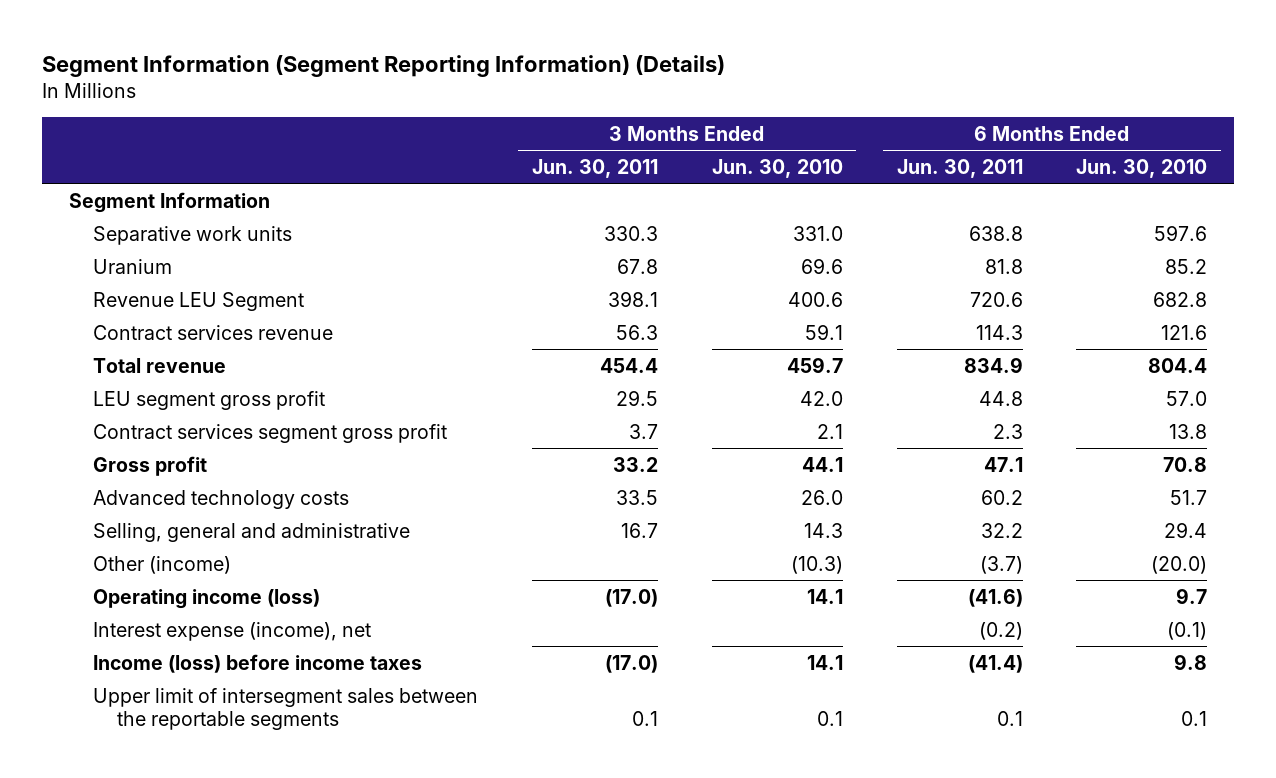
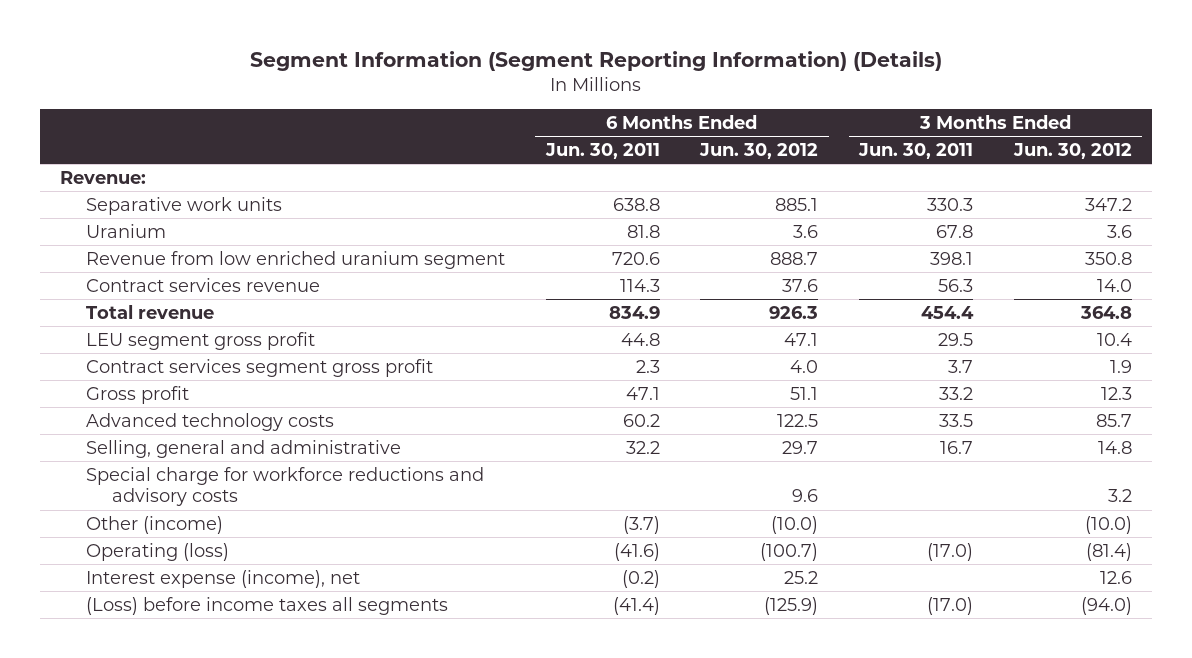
[711,158,843,178] Jun. 30, 2010 -> none
[1076,158,1208,178] Jun. 30, 2010 -> none
none -> [699,142,819,159] Jun. 30, 2012
none -> [1013,142,1133,159] Jun. 30, 2012
[69,191,271,213] Segment Information -> none
none -> [59,170,146,184] Revenue:
[93,291,305,311] Revenue LEU Segment -> [85,250,505,269] Revenue from low enriched uranium segment
none -> [85,466,484,507] Special charge for workforce reductions and advisory costs
[93,588,321,609] Operating income (loss) -> [85,542,229,561] Operating (loss)
[93,687,479,731] Upper limit of intersegment sales between the reportable segments -> none
[93,653,423,673] Income (loss) before income taxes -> [85,596,448,615] (Loss) before income taxes all segments

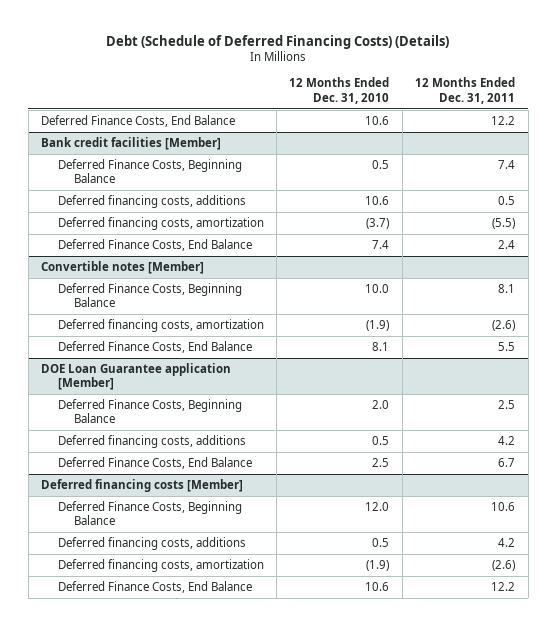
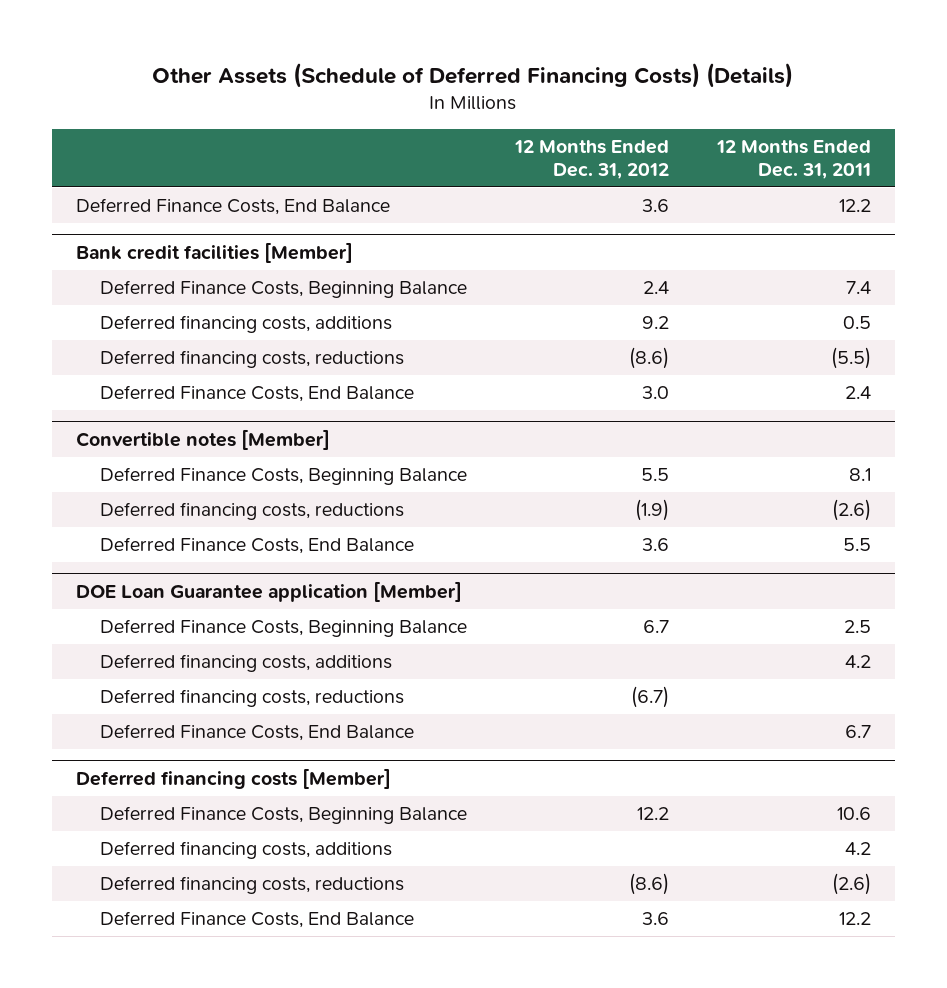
[106,34,450,49] Debt (Schedule of Deferred Financing Costs) (Details) -> [152,62,794,88] Other Assets (Schedule of Deferred Financing Costs) (Details)
[289,77,390,105] 12 Months Ended Dec. 31, 2010 -> none
none -> [514,139,670,180] 12 Months Ended Dec. 31, 2012
[57,216,264,230] Deferred financing costs, amortization -> [100,350,405,369] Deferred financing costs, reductions
[57,318,264,332] Deferred financing costs, amortization -> [100,502,405,521] Deferred financing costs, reductions
none -> [100,689,405,708] Deferred financing costs, reductions
[57,558,264,572] Deferred financing costs, amortization -> [100,876,405,895] Deferred financing costs, reductions

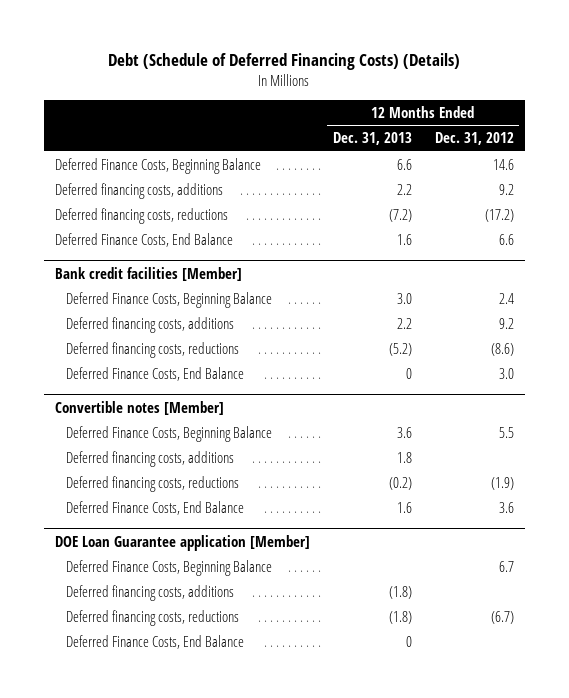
[152,62,794,88] Other Assets (Schedule of Deferred Financing Costs) (Details) -> [108,53,461,71] Debt (Schedule of Deferred Financing Costs) (Details)
[715,139,871,180] 12 Months Ended Dec. 31, 2011 -> none
none -> [332,132,412,146] Dec. 31, 2013
none -> [55,157,262,174] Deferred Finance Costs, Beginning Balance
none -> [55,182,224,199] Deferred financing costs, additions
none -> [55,207,229,224] Deferred financing costs, reductions
[642,199,670,213] 3.6 -> [498,233,514,245] 6.6
none -> [66,450,235,467] Deferred financing costs, additions
[75,767,391,789] Deferred financing costs [Member] -> none
[100,806,468,825] Deferred Finance Costs, Beginning Balance -> none
[100,841,393,860] Deferred financing costs, additions -> none
[100,876,405,895] Deferred financing costs, reductions -> none
[100,911,415,929] Deferred Finance Costs, End Balance -> none

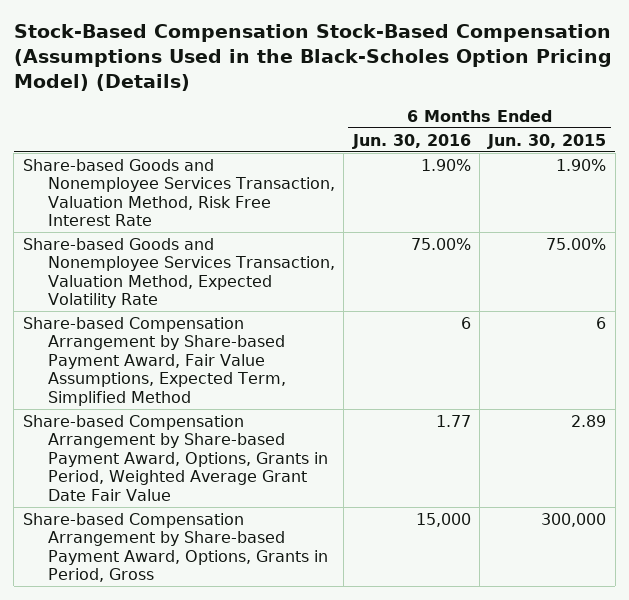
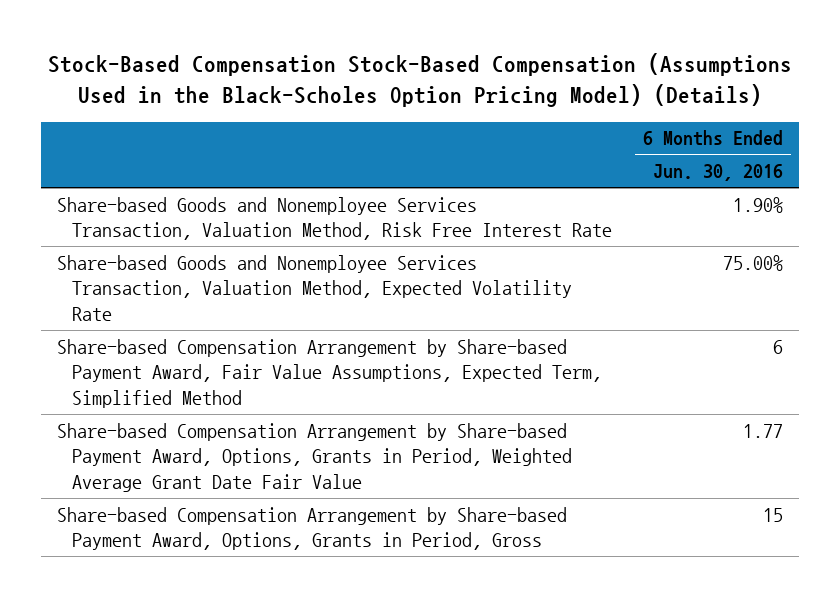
[487,133,607,149] Jun. 30, 2015 -> none
[415,512,471,527] 15,000 -> [763,507,784,522] 15

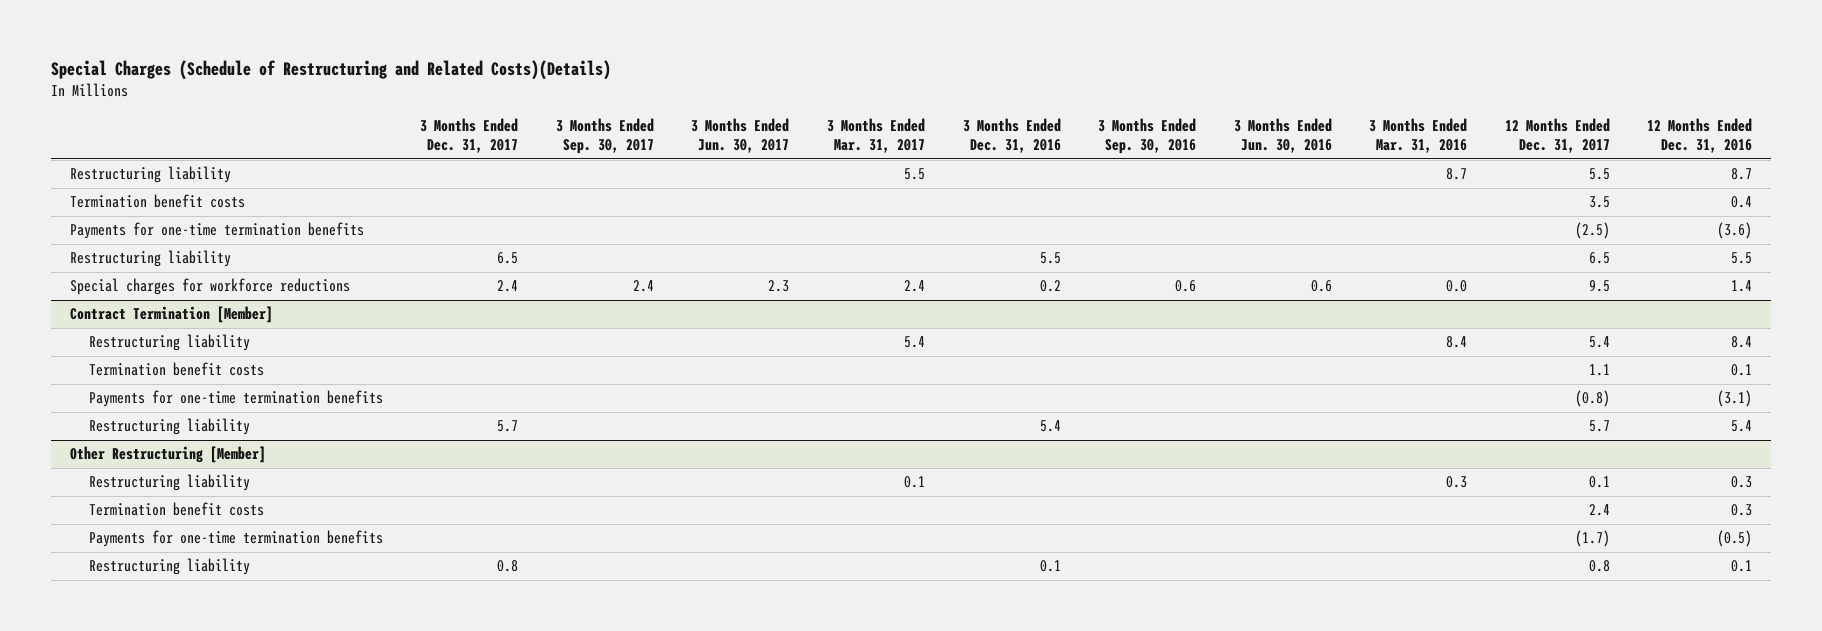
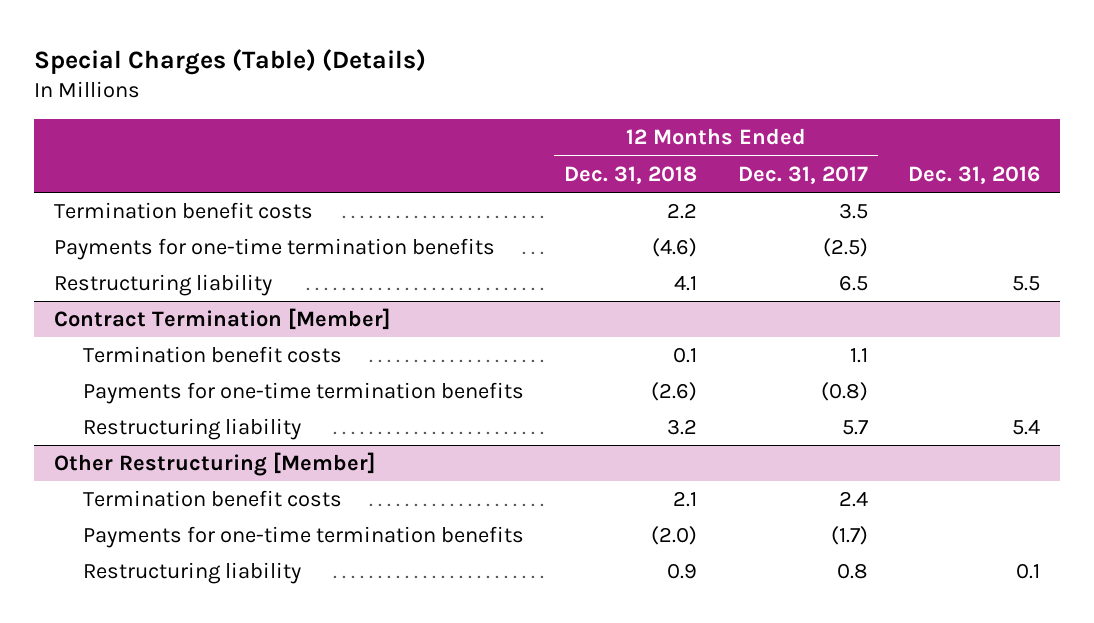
[50,60,611,81] Special Charges (Schedule of Restructuring and Related Costs)(Details) -> [34,49,427,76] Special Charges (Table) (Details)
[420,118,519,154] 3 Months Ended Dec. 31, 2017 -> none
[555,118,654,155] 3 Months Ended Sep. 30, 2017 -> none
[691,118,790,154] 3 Months Ended Jun. 30, 2017 -> none
[826,118,925,154] 3 Months Ended Mar. 31, 2017 -> none
[962,118,1061,154] 3 Months Ended Dec. 31, 2016 -> none
[1098,118,1197,155] 3 Months Ended Sep. 30, 2016 -> none
[1233,118,1332,154] 3 Months Ended Jun. 30, 2016 -> none
[1369,118,1468,154] 3 Months Ended Mar. 31, 2016 -> none
[1647,118,1753,154] 12 Months Ended Dec. 31, 2016 -> none
none -> [564,165,698,184] Dec. 31, 2018
none -> [907,165,1040,184] Dec. 31, 2016
[69,166,231,184] Restructuring liability -> none
[69,278,350,296] Special charges for workforce reductions -> none
[88,334,250,352] Restructuring liability -> none
[88,474,250,492] Restructuring liability -> none

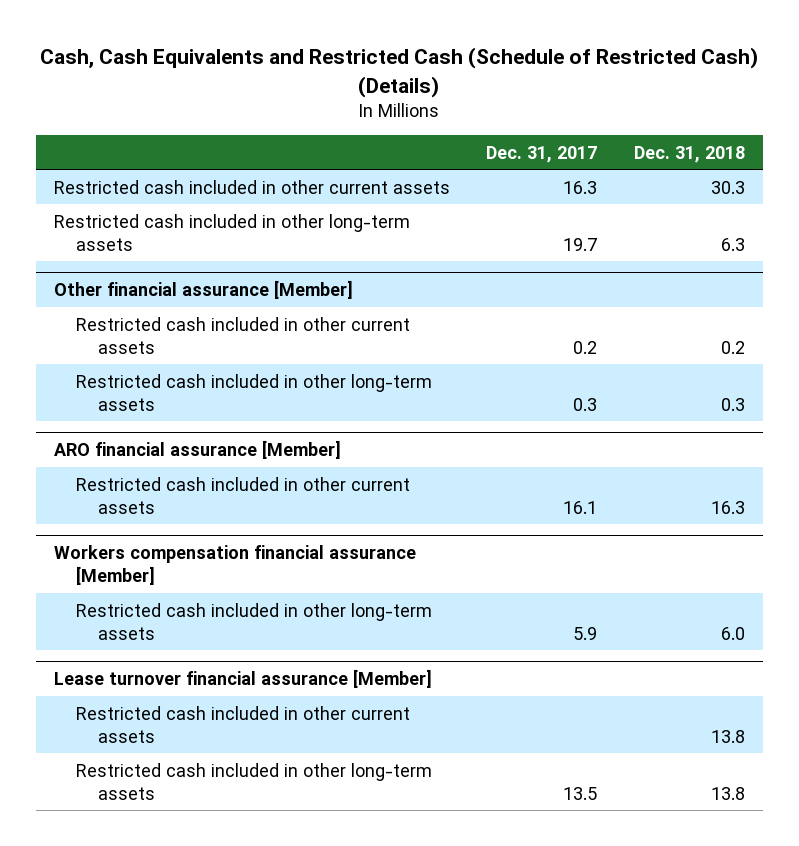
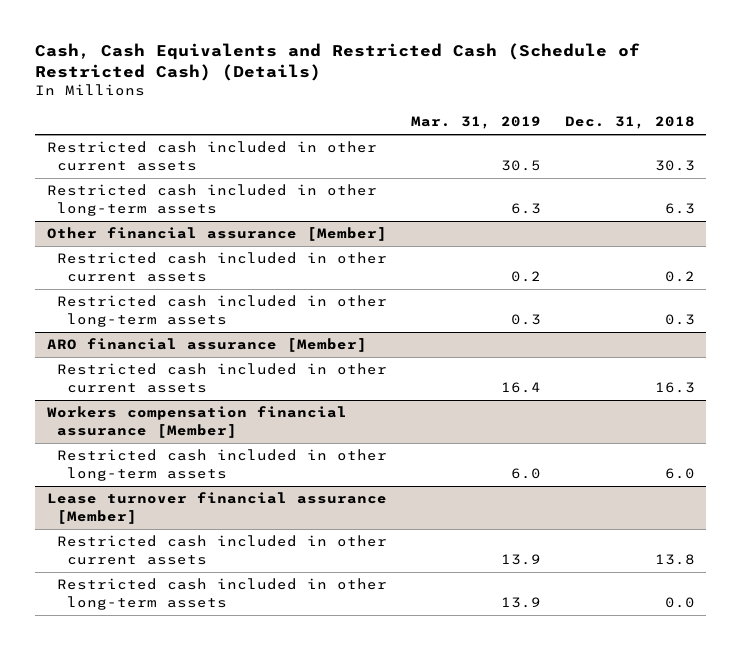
[486,145,598,163] Dec. 31, 2017 -> none
none -> [410,116,541,130] Mar. 31, 2019
[710,786,745,800] 13.8 -> [664,596,695,608] 0.0

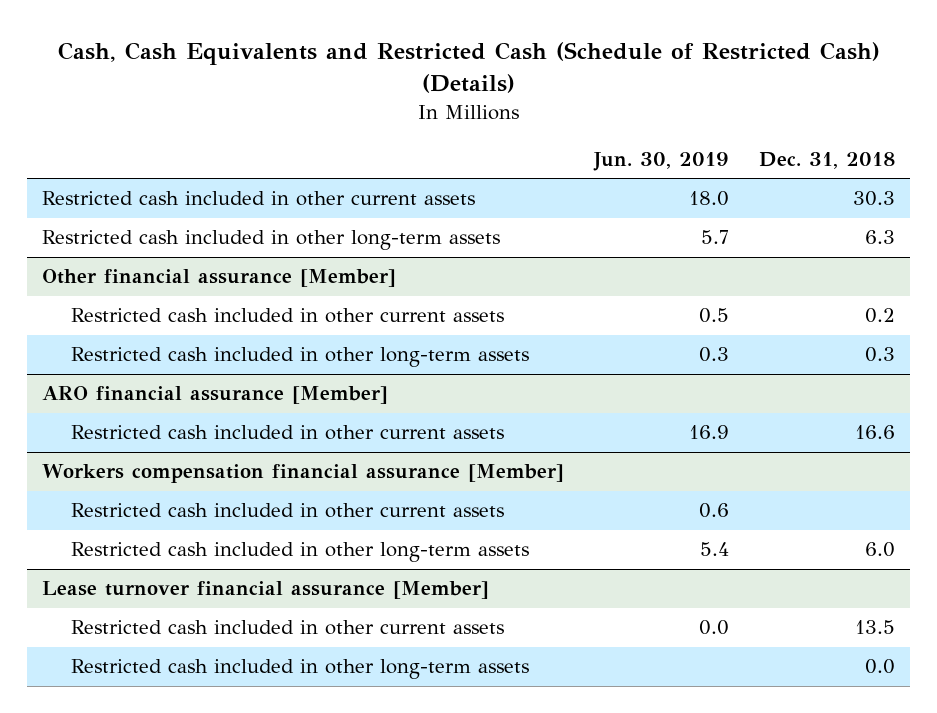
[410,116,541,130] Mar. 31, 2019 -> none
none -> [593,151,730,171] Jun. 30, 2019
[654,381,695,393] 16.3 -> [854,425,895,440] 16.6
none -> [70,503,504,519] Restricted cash included in other current assets
[654,553,695,565] 13.8 -> [854,620,895,635] 13.5

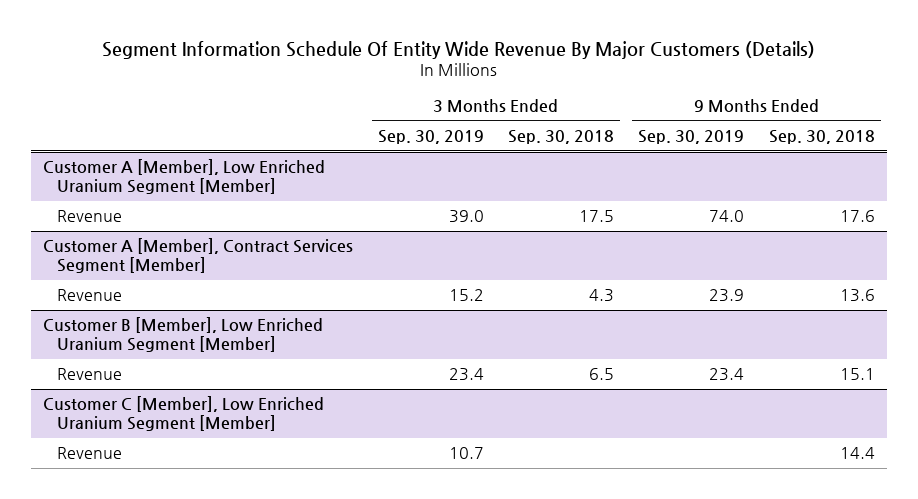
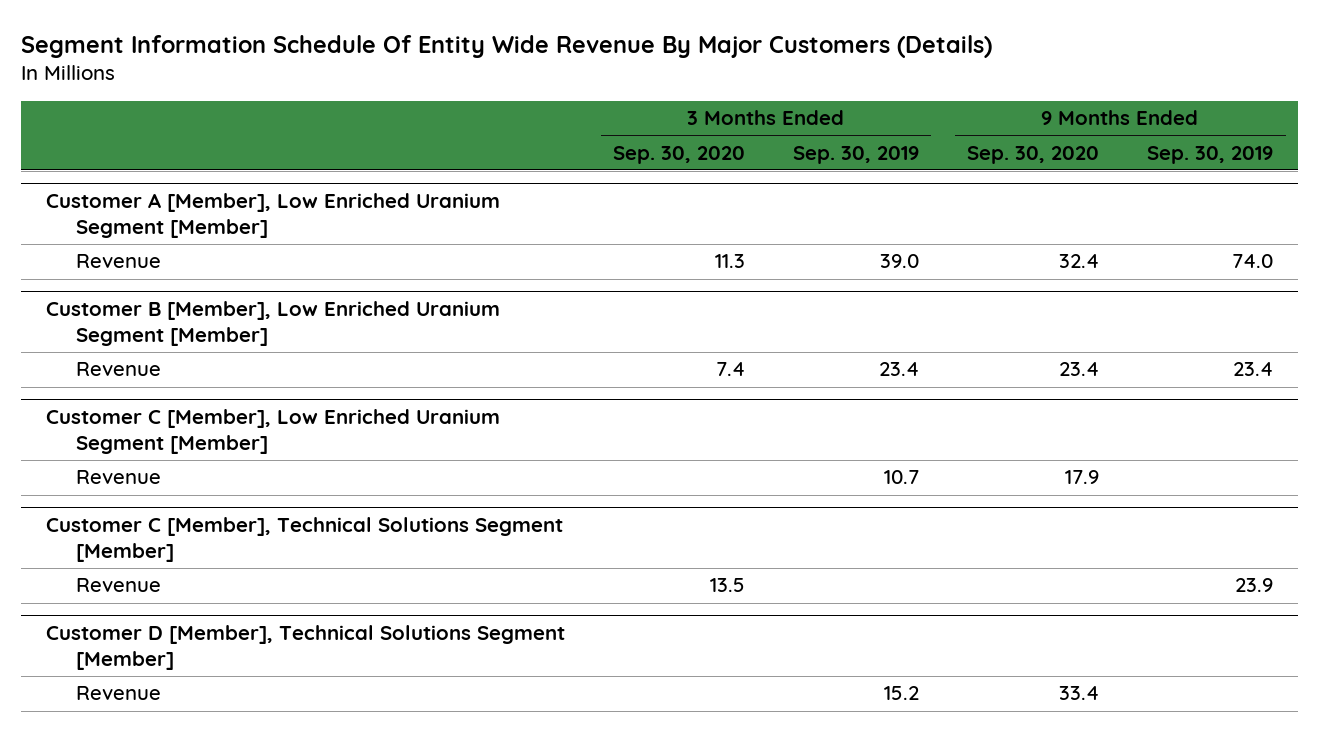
[508,130,615,145] Sep. 30, 2018 -> none
[768,130,875,145] Sep. 30, 2018 -> none
none -> [612,145,745,164] Sep. 30, 2020
none -> [967,145,1100,164] Sep. 30, 2020
[43,238,354,274] Customer A [Member], Contract Services Segment [Member] -> none
[56,289,122,302] Revenue -> none
none -> [45,517,563,563] Customer C [Member], Technical Solutions Segment [Member]
none -> [75,578,161,593] Revenue
none -> [45,625,565,671] Customer D [Member], Technical Solutions Segment [Member]
none -> [75,686,161,701] Revenue

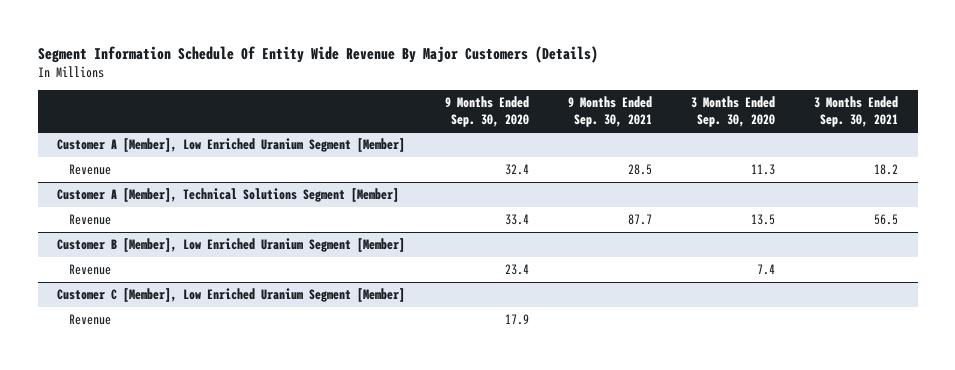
[793,145,920,164] Sep. 30, 2019 -> none
[1147,145,1274,164] Sep. 30, 2019 -> none
none -> [567,96,652,127] 9 Months Ended Sep. 30, 2021
none -> [814,96,899,127] 3 Months Ended Sep. 30, 2021
none -> [57,188,400,203] Customer A [Member], Technical Solutions Segment [Member]
none -> [68,214,111,226] Revenue
[45,517,563,563] Customer C [Member], Technical Solutions Segment [Member] -> none
[75,578,161,593] Revenue -> none
[45,625,565,671] Customer D [Member], Technical Solutions Segment [Member] -> none
[75,686,161,701] Revenue -> none

